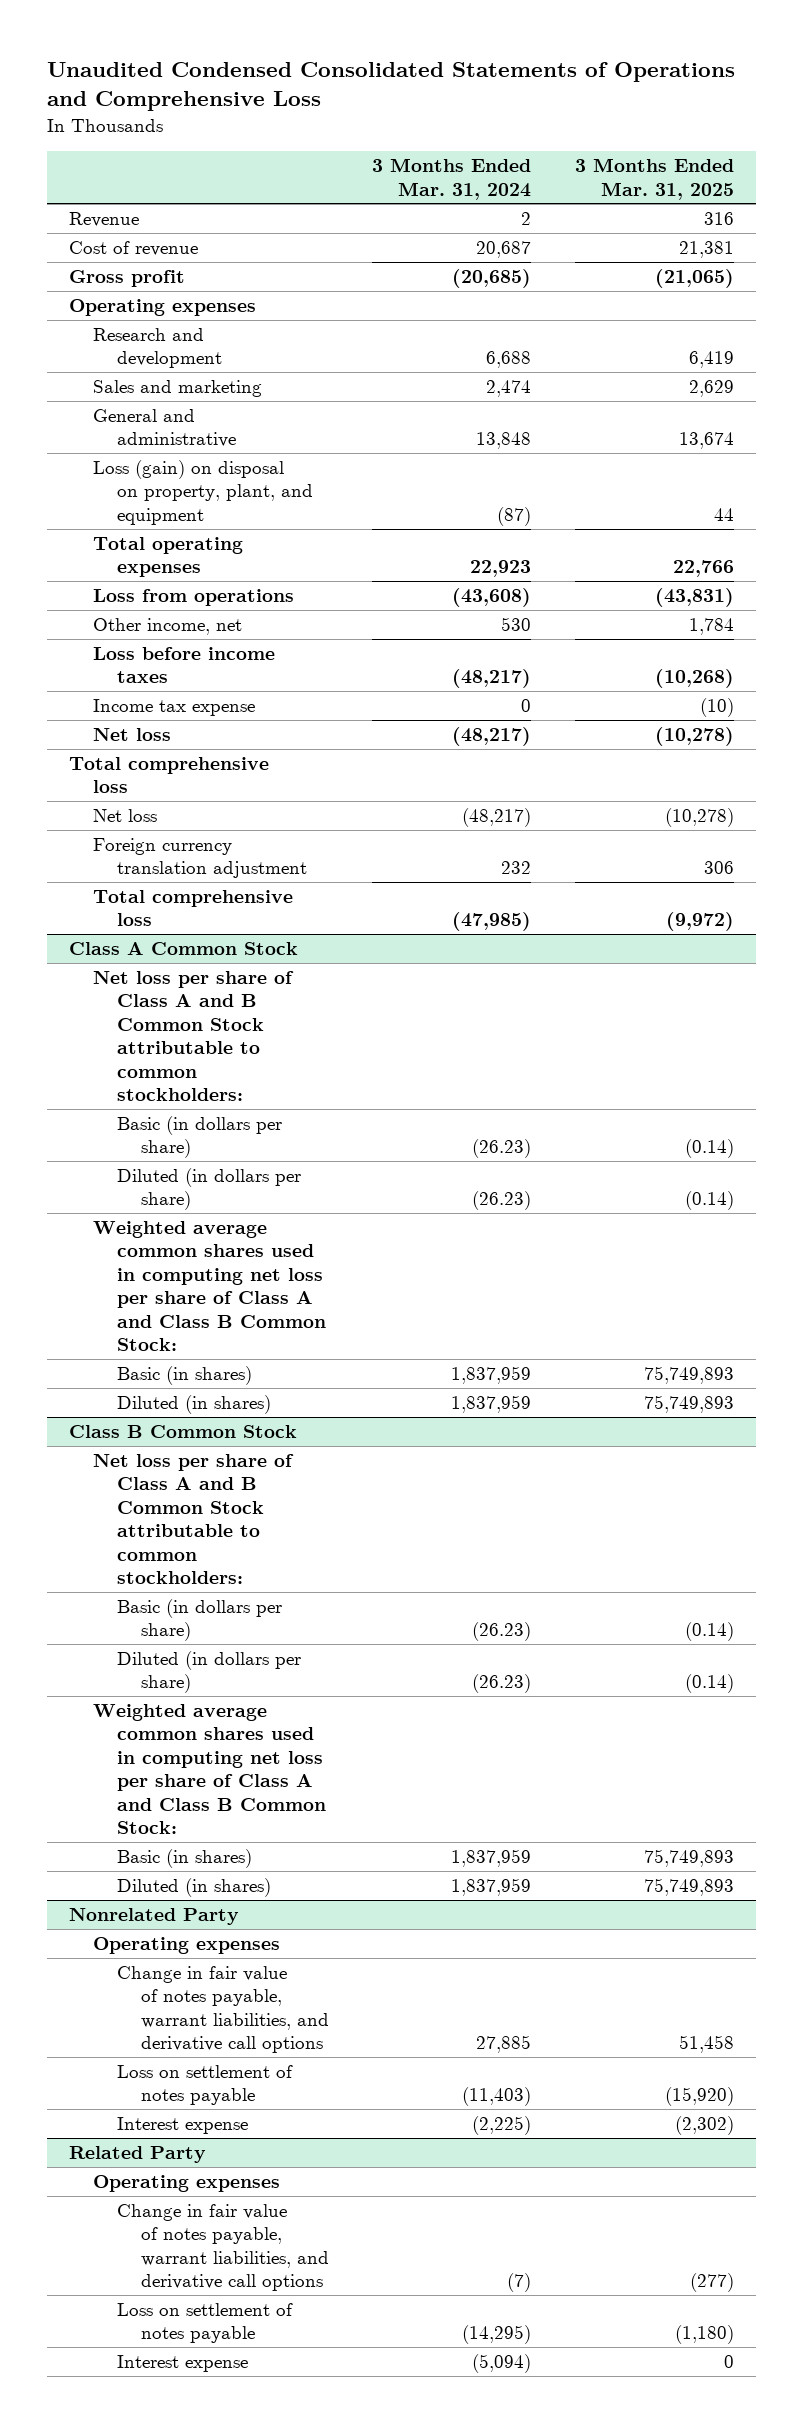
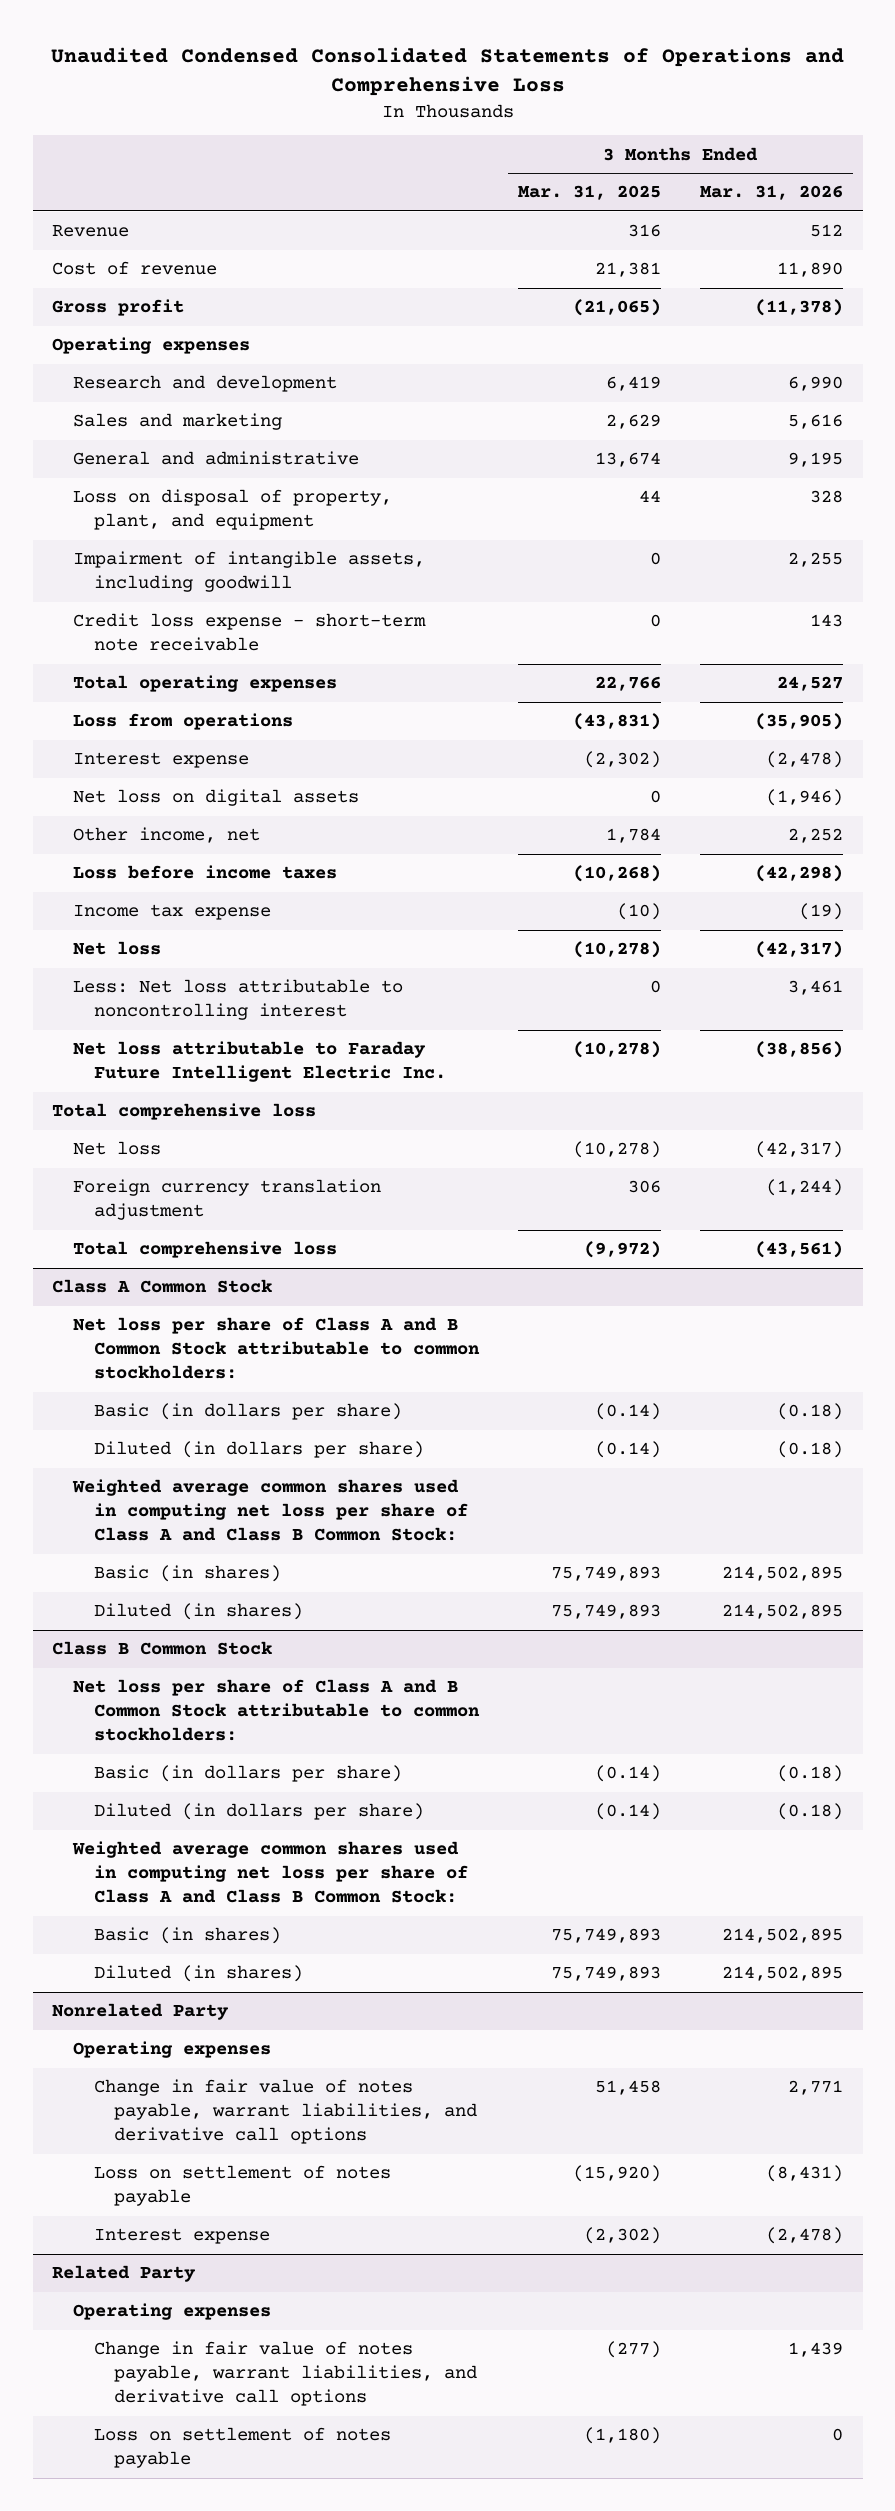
[372,158,532,200] 3 Months Ended Mar. 31, 2024 -> none
none -> [699,185,843,201] Mar. 31, 2026
[92,459,313,525] Loss (gain) on disposal on property, plant, and equipment -> [73,489,393,531] Loss on disposal of property, plant, and equipment
none -> [73,551,426,593] Impairment of intangible assets, including goodwill
none -> [73,613,427,652] Credit loss expense - short-term note receivable
none -> [73,752,250,769] Interest expense
none -> [73,789,360,807] Net loss on digital assets
none -> [73,979,404,1021] Less: Net loss attributable to noncontrolling interest
none -> [73,1041,446,1083] Net loss attributable to Faraday Future Intelligent Electric Inc.
[116,2354,248,2372] Interest expense -> none

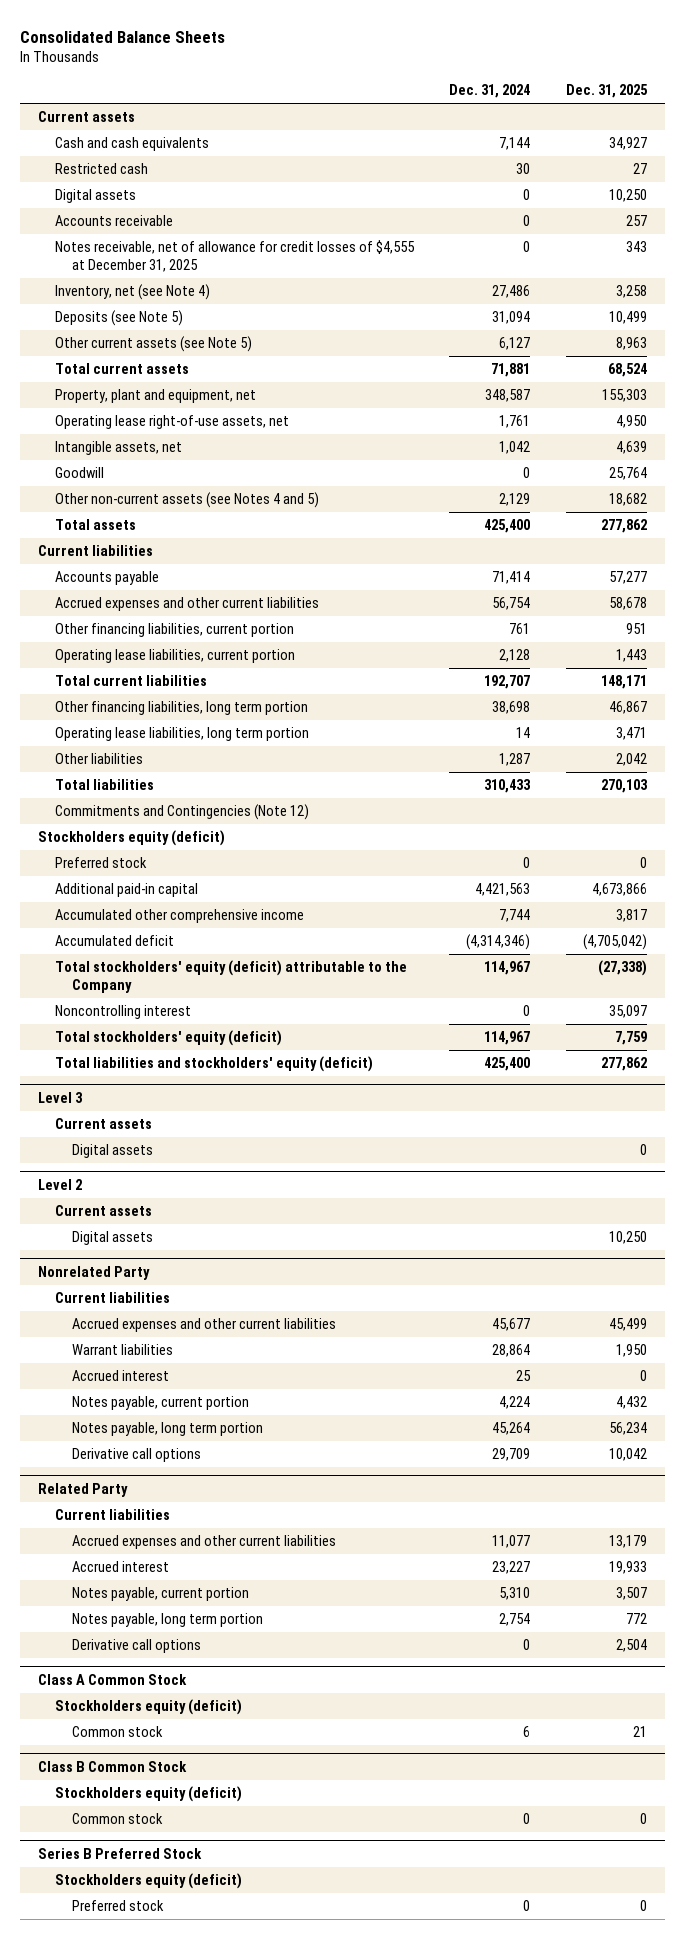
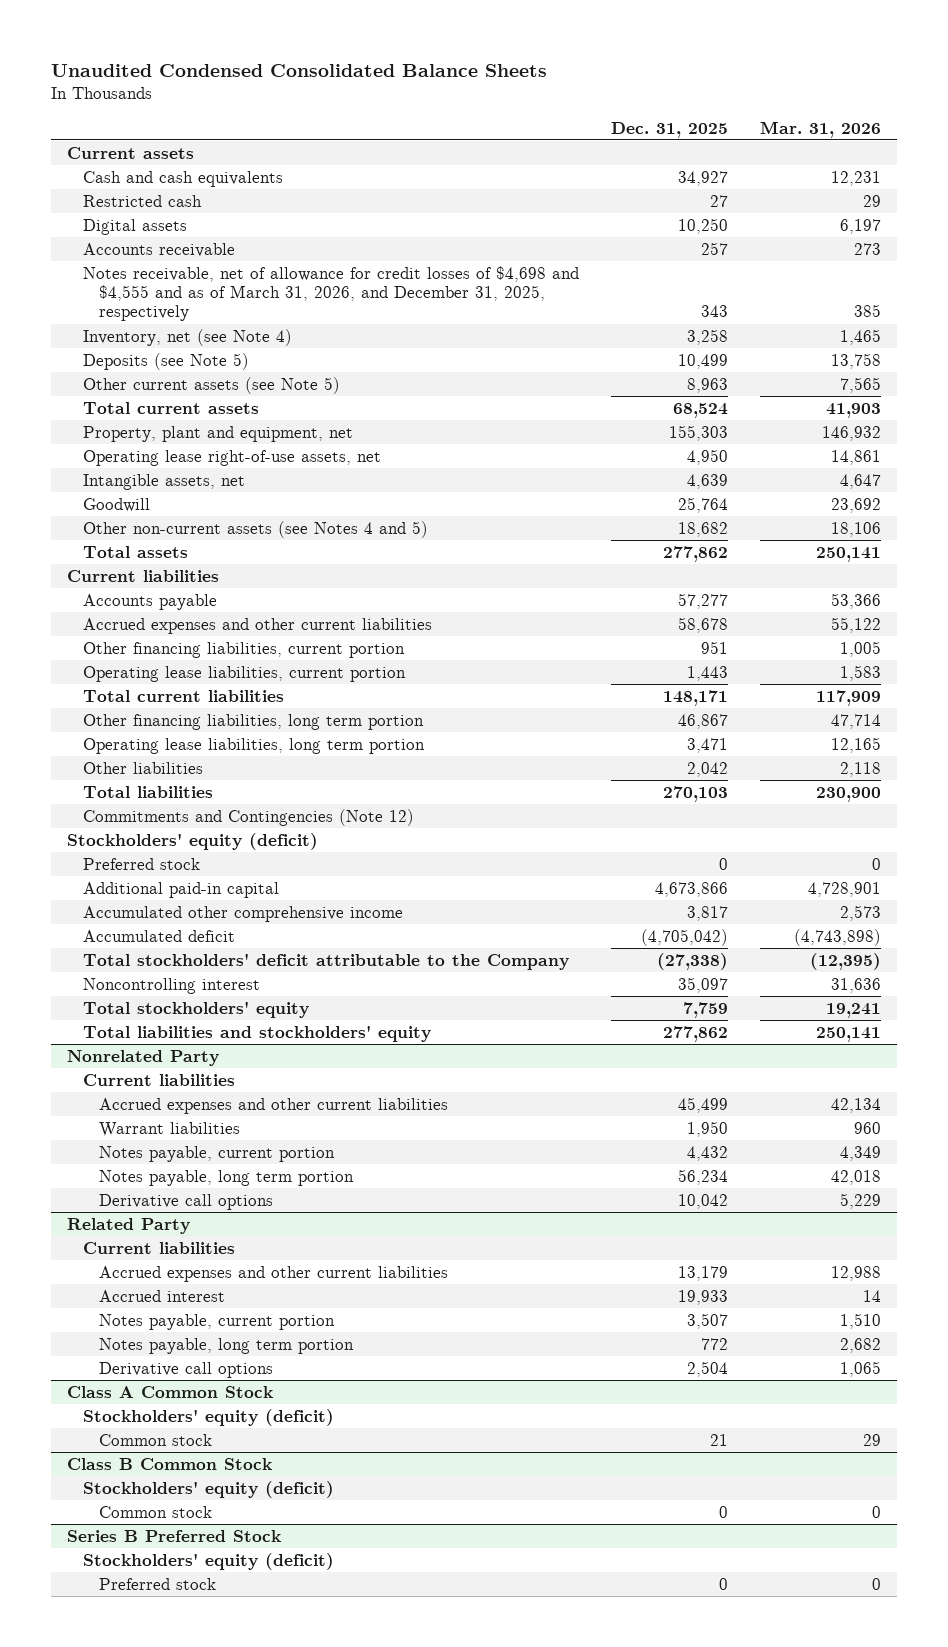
[20,30,226,43] Consolidated Balance Sheets -> [51,63,548,77] Unaudited Condensed Consolidated Balance Sheets
[449,84,531,99] Dec. 31, 2024 -> none
none -> [759,120,881,138] Mar. 31, 2026
[54,240,415,272] Notes receivable, net of allowance for credit losses of $4,555 at December 31, 2025 -> [82,265,579,322] Notes receivable, net of allowance for credit losses of $4,698 and $4,555 and as of March 31, 2026, and December 31, 2025, respectively
[38,830,226,847] Stockholders equity (deficit) -> [67,832,319,850] Stockholders' equity (deficit)
[54,960,407,993] Total stockholders' equity (deficit) attributable to the Company -> [82,952,569,970] Total stockholders' deficit attributable to the Company
[38,1091,84,1103] Level 3 -> none
[54,1118,152,1130] Current assets -> none
[71,1144,153,1159] Digital assets -> none
[38,1178,83,1190] Level 2 -> none
[54,1205,152,1217] Current assets -> none
[71,1231,153,1246] Digital assets -> none
[54,1030,282,1047] Total stockholders' equity (deficit) -> [82,1000,309,1018] Total stockholders' equity
[54,1056,373,1073] Total liabilities and stockholders' equity (deficit) -> [82,1024,431,1042] Total liabilities and stockholders' equity
[71,1370,169,1382] Accrued interest -> none
[54,1699,242,1716] Stockholders equity (deficit) -> [82,1408,334,1426] Stockholders' equity (deficit)
[54,1786,242,1803] Stockholders equity (deficit) -> [82,1480,334,1498] Stockholders' equity (deficit)
[54,1873,242,1890] Stockholders equity (deficit) -> [82,1552,334,1570] Stockholders' equity (deficit)

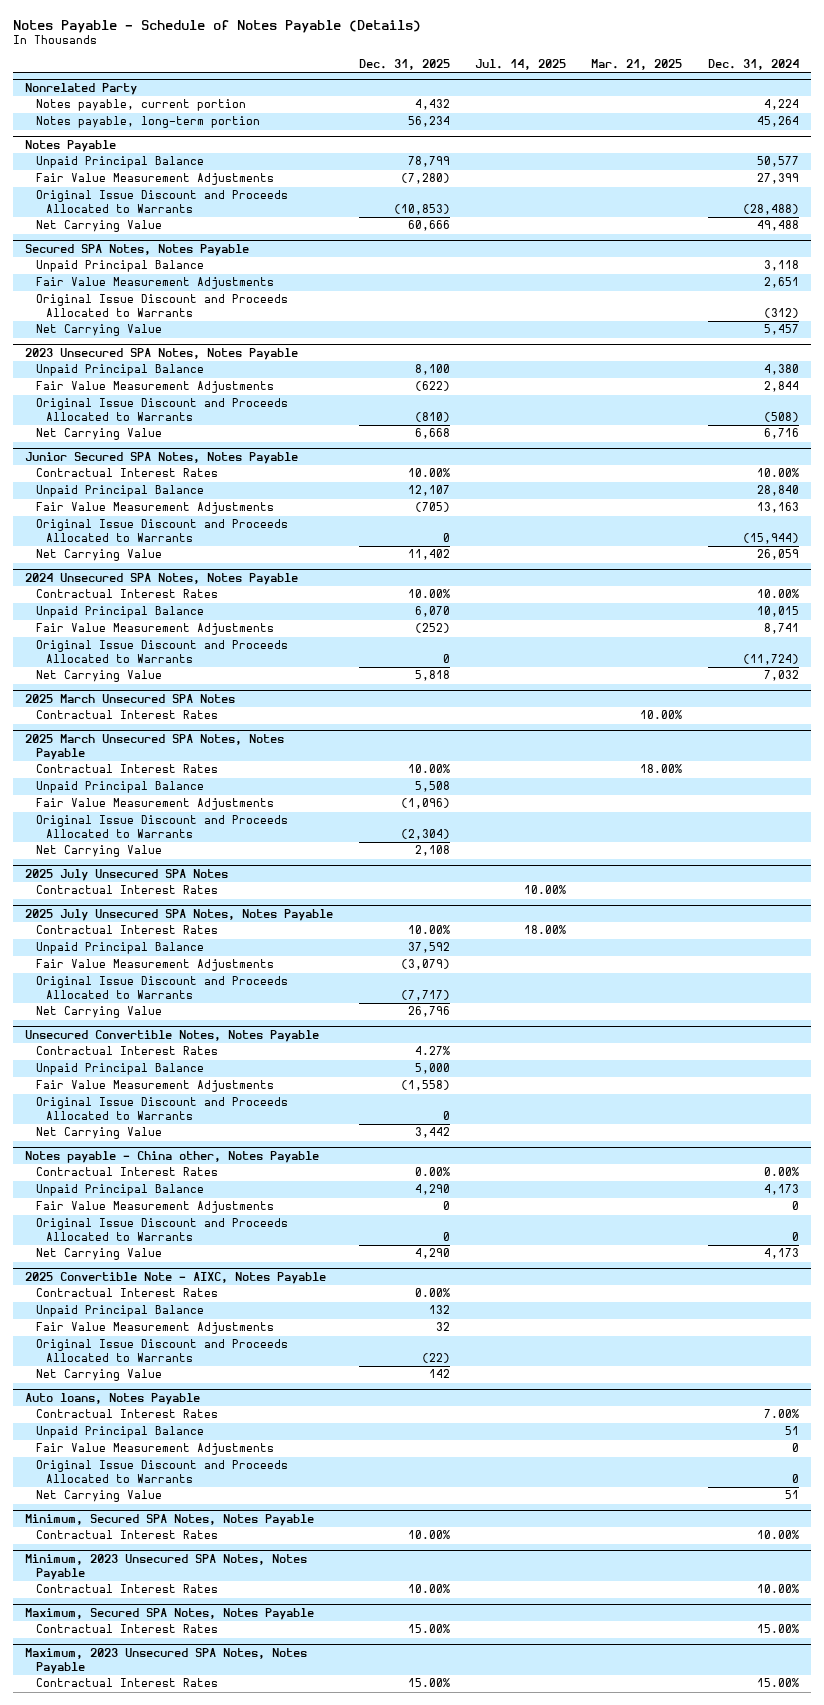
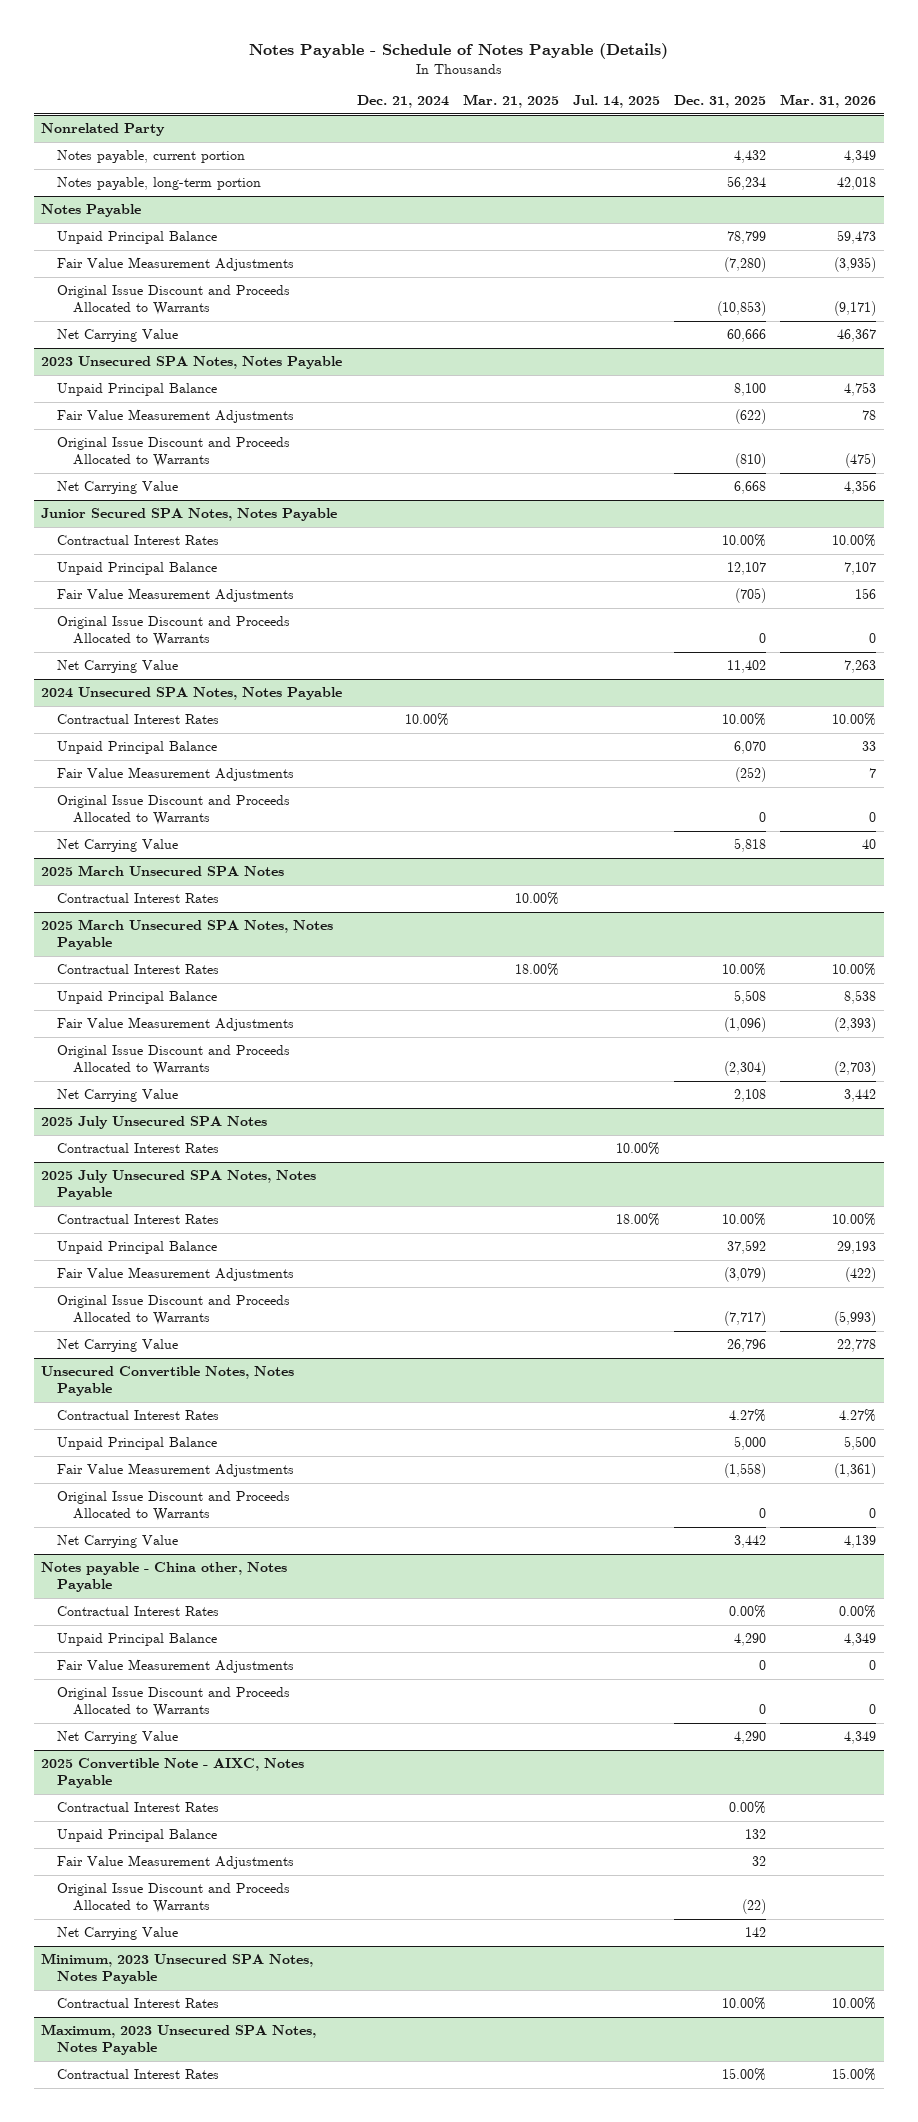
[707,58,799,70] Dec. 31, 2024 -> none
none -> [356,95,449,109] Dec. 21, 2024
none -> [780,94,877,109] Mar. 31, 2026
[25,244,250,257] Secured SPA Notes, Notes Payable -> none
[35,260,204,273] Unpaid Principal Balance -> none
[35,277,274,290] Fair Value Measurement Adjustments -> none
[35,294,288,317] Original Issue Discount and Proceeds Allocated to Warrants -> none
[35,324,162,337] Net Carrying Value -> none
[25,1393,201,1406] Auto loans, Notes Payable -> none
[35,1409,218,1419] Contractual Interest Rates -> none
[35,1426,204,1439] Unpaid Principal Balance -> none
[35,1443,274,1456] Fair Value Measurement Adjustments -> none
[35,1460,288,1483] Original Issue Discount and Proceeds Allocated to Warrants -> none
[35,1490,162,1503] Net Carrying Value -> none
[25,1514,315,1527] Minimum, Secured SPA Notes, Notes Payable -> none
[35,1530,218,1540] Contractual Interest Rates -> none
[25,1608,315,1621] Maximum, Secured SPA Notes, Notes Payable -> none
[35,1624,218,1634] Contractual Interest Rates -> none

